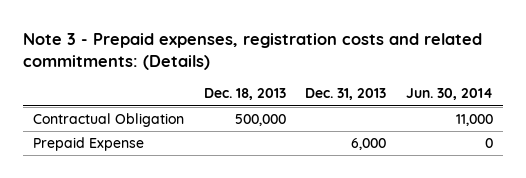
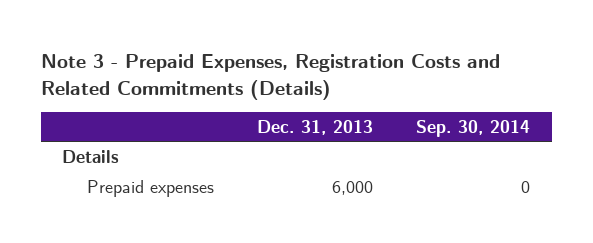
[22,32,482,71] Note 3 - Prepaid expenses, registration costs and related commitments: (Details) -> [40,53,500,100] Note 3 - Prepaid Expenses, Registration Costs and Related Commitments (Details)
[203,88,286,101] Dec. 18, 2013 -> none
[406,88,494,101] Jun. 30, 2014 -> none
none -> [416,119,531,137] Sep. 30, 2014
[32,113,184,128] Contractual Obligation -> none
none -> [62,149,120,163] Details
[32,137,144,152] Prepaid Expense -> [86,179,214,197] Prepaid expenses

